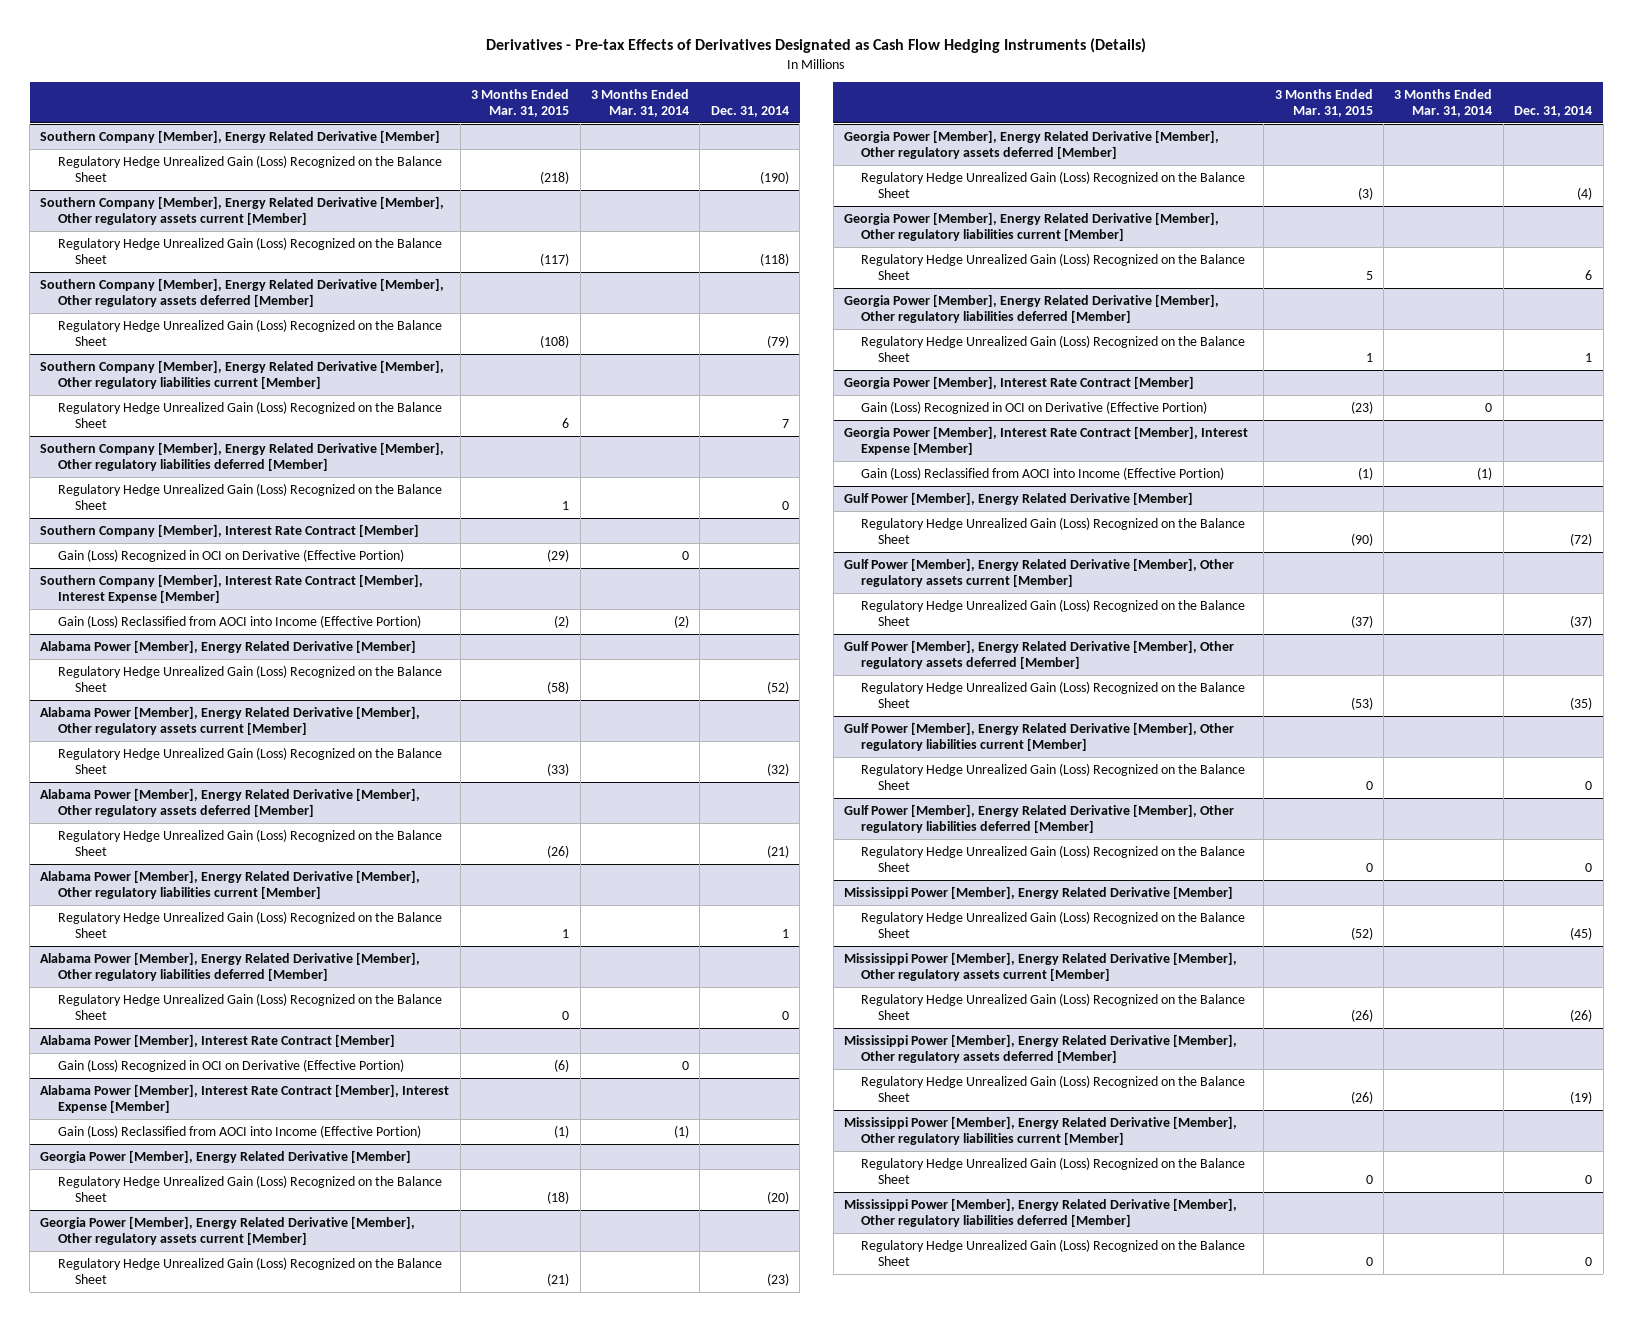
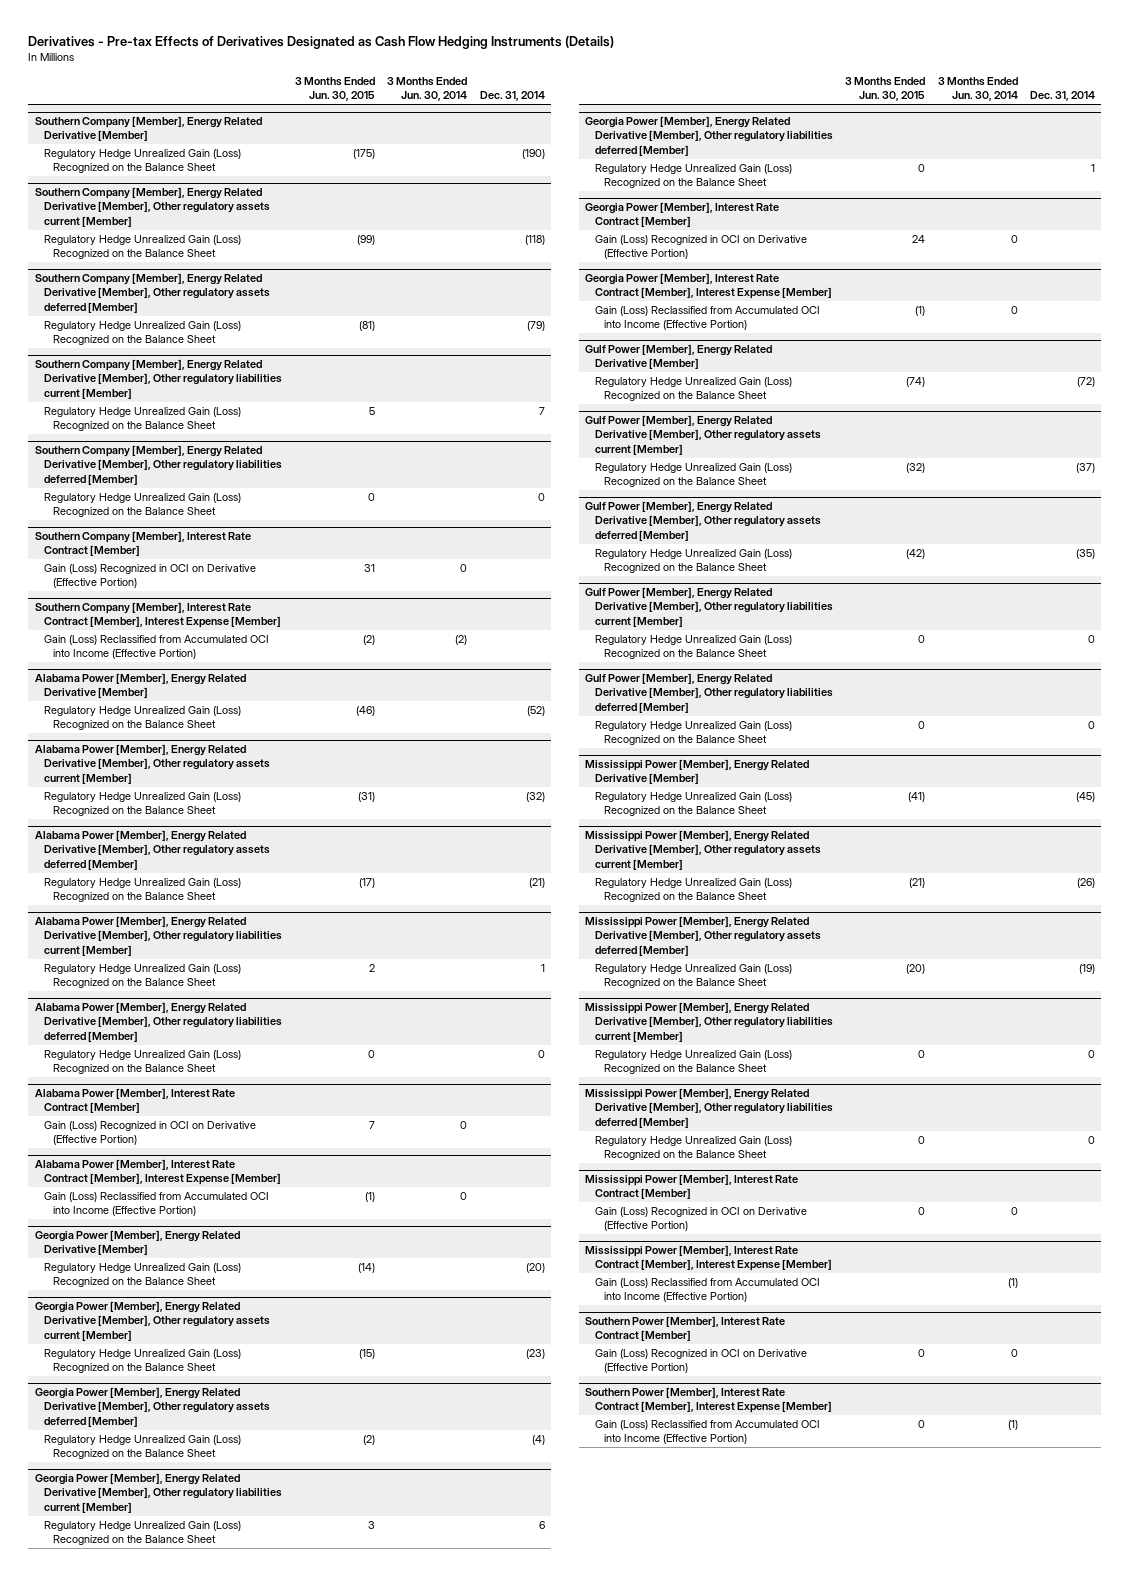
[471,88,570,117] 3 Months Ended Mar. 31, 2015 -> none
[590,88,689,117] 3 Months Ended Mar. 31, 2014 -> none
none -> [294,77,375,102] 3 Months Ended Jun. 30, 2015
none -> [387,77,468,102] 3 Months Ended Jun. 30, 2014
[57,614,421,628] Gain (Loss) Reclassified from AOCI into Income (Effective Portion) -> [44,635,270,660] Gain (Loss) Reclassified from Accumulated OCI into Income (Effective Portion)
[57,1124,421,1138] Gain (Loss) Reclassified from AOCI into Income (Effective Portion) -> [44,1192,270,1217] Gain (Loss) Reclassified from Accumulated OCI into Income (Effective Portion)
[861,466,1225,480] Gain (Loss) Reclassified from AOCI into Income (Effective Portion) -> [594,306,820,331] Gain (Loss) Reclassified from Accumulated OCI into Income (Effective Portion)
none -> [585,1174,799,1200] Mississippi Power [Member], Interest Rate Contract [Member]
none -> [594,1207,807,1232] Gain (Loss) Recognized in OCI on Derivative (Effective Portion)
none -> [585,1245,832,1272] Mississippi Power [Member], Interest Rate Contract [Member], Interest Expense [Member]
none -> [594,1278,820,1303] Gain (Loss) Reclassified from Accumulated OCI into Income (Effective Portion)
none -> [585,1316,786,1342] Southern Power [Member], Interest Rate Contract [Member]
none -> [594,1349,807,1374] Gain (Loss) Recognized in OCI on Derivative (Effective Portion)
none -> [585,1387,832,1414] Southern Power [Member], Interest Rate Contract [Member], Interest Expense [Member]
none -> [594,1420,820,1445] Gain (Loss) Reclassified from Accumulated OCI into Income (Effective Portion)

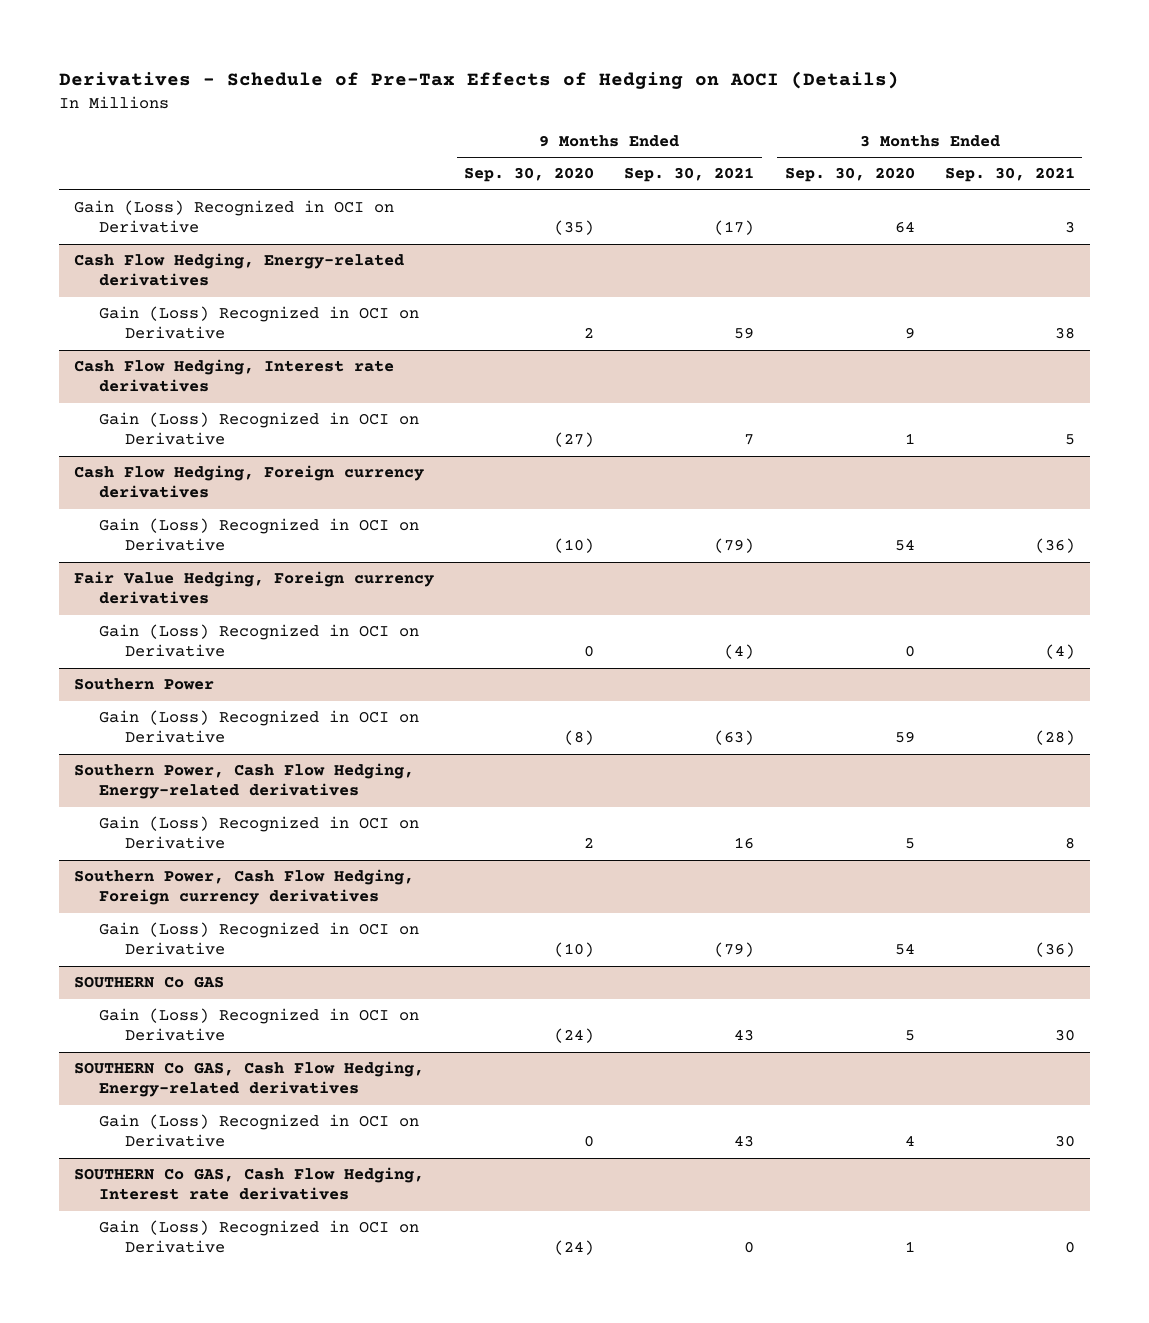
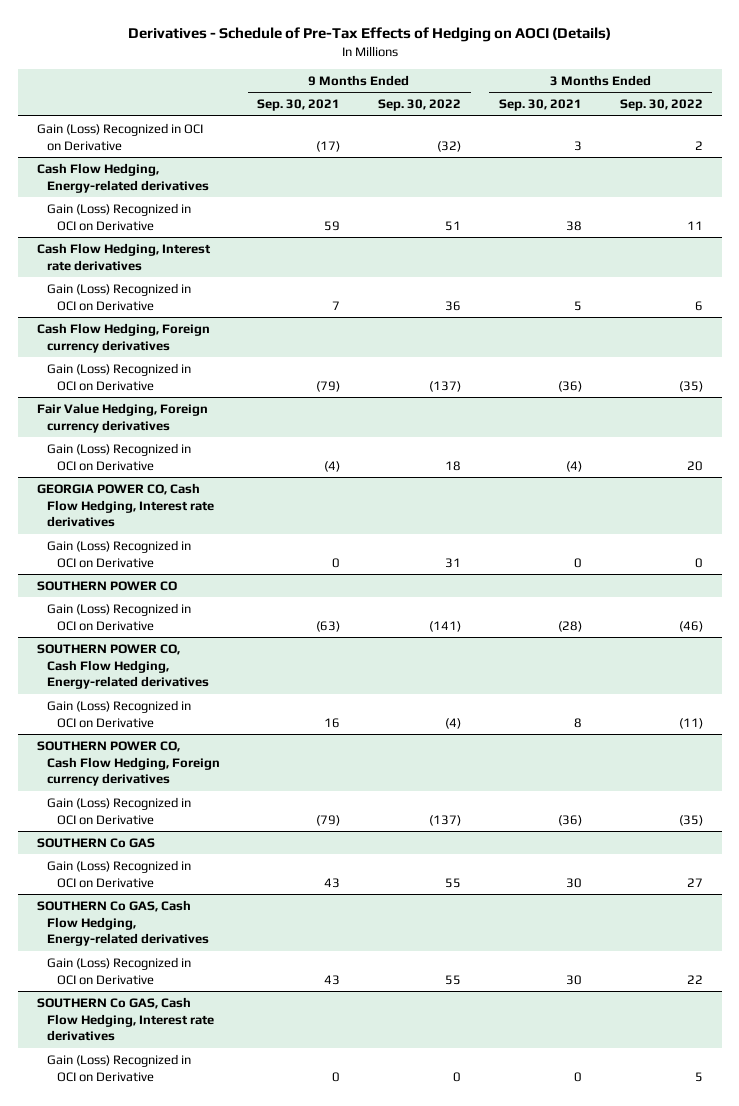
[464,167,595,183] Sep. 30, 2020 -> none
[784,167,915,183] Sep. 30, 2020 -> none
none -> [378,99,462,112] Sep. 30, 2022
none -> [619,99,703,112] Sep. 30, 2022
none -> [36,482,214,528] GEORGIA POWER CO, Cash Flow Hedging, Interest rate derivatives
none -> [46,539,191,568] Gain (Loss) Recognized in OCI on Derivative
[73,678,214,691] Southern Power -> [36,580,177,591] SOUTHERN POWER CO
[73,763,414,800] Southern Power, Cash Flow Hedging, Energy-related derivatives -> [36,643,209,690] SOUTHERN POWER CO, Cash Flow Hedging, Energy-related derivatives
[73,869,414,906] Southern Power, Cash Flow Hedging, Foreign currency derivatives -> [36,740,220,787] SOUTHERN POWER CO, Cash Flow Hedging, Foreign currency derivatives

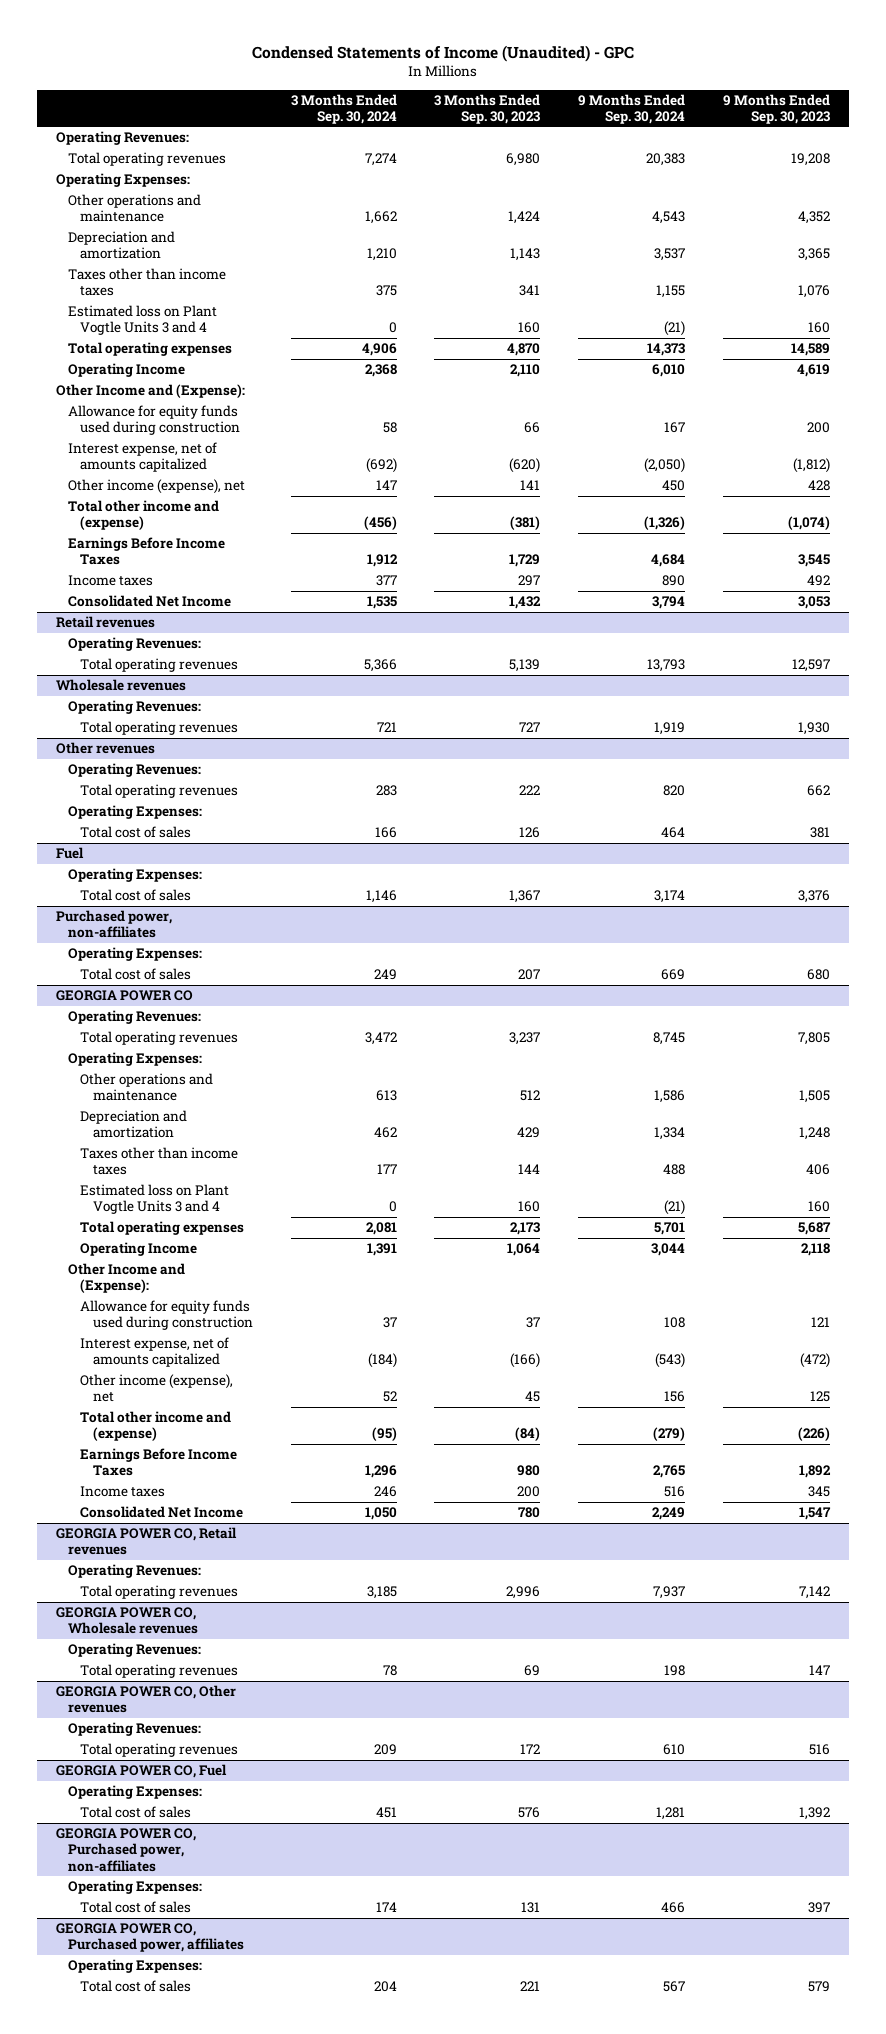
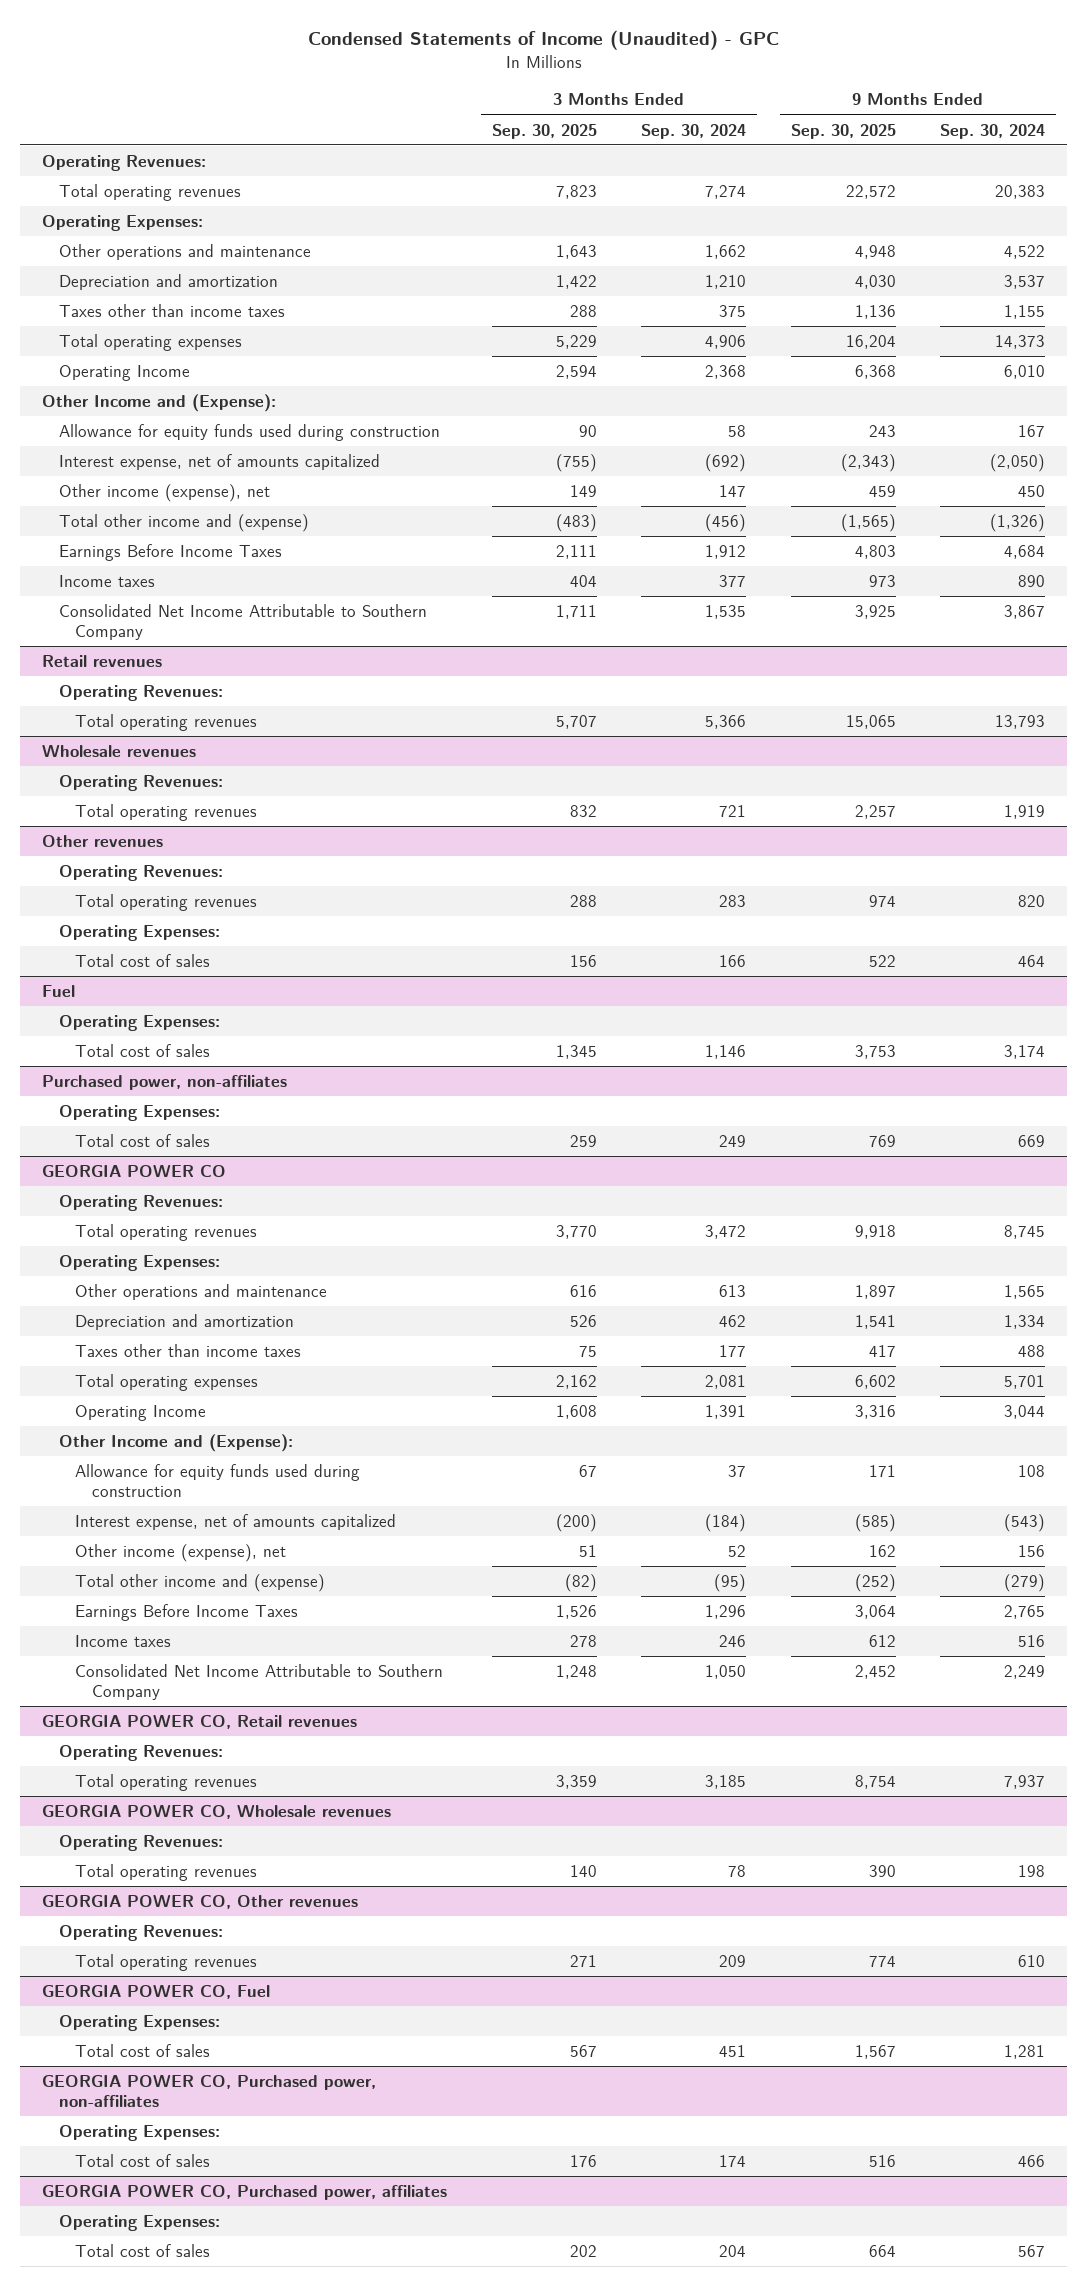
[434,93,541,125] 3 Months Ended Sep. 30, 2023 -> none
[723,93,831,125] 9 Months Ended Sep. 30, 2023 -> none
none -> [491,123,597,139] Sep. 30, 2025
none -> [790,123,896,139] Sep. 30, 2025
[652,211,686,225] 4,543 -> [1004,244,1046,259] 4,522
[68,305,218,336] Estimated loss on Plant Vogtle Units 3 and 4 -> none
[68,595,232,608] Consolidated Net Income -> none
none -> [58,603,427,640] Consolidated Net Income Attributable to Southern Company
[654,1090,686,1104] 1,586 -> [1004,1284,1046,1299] 1,565
[80,1184,230,1215] Estimated loss on Plant Vogtle Units 3 and 4 -> none
[80,1506,244,1519] Consolidated Net Income -> [75,1663,444,1700] Consolidated Net Income Attributable to Southern Company

